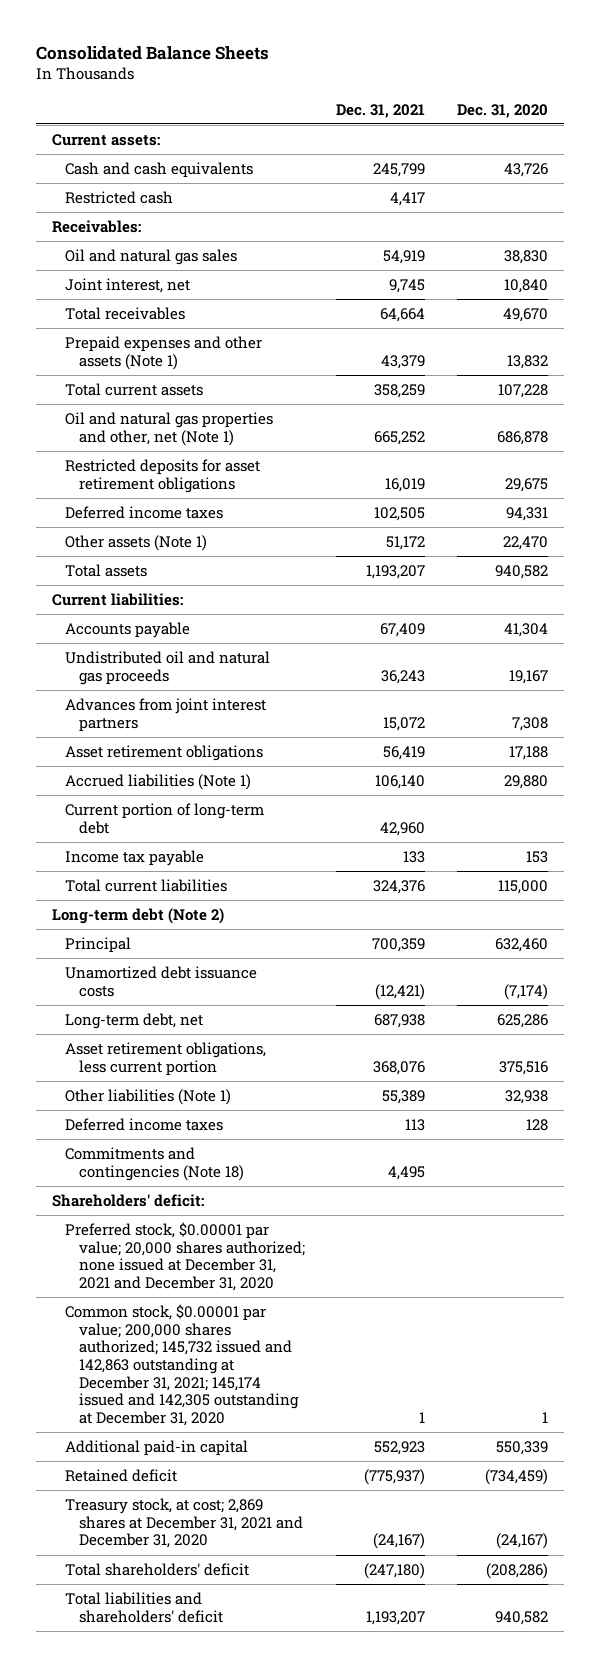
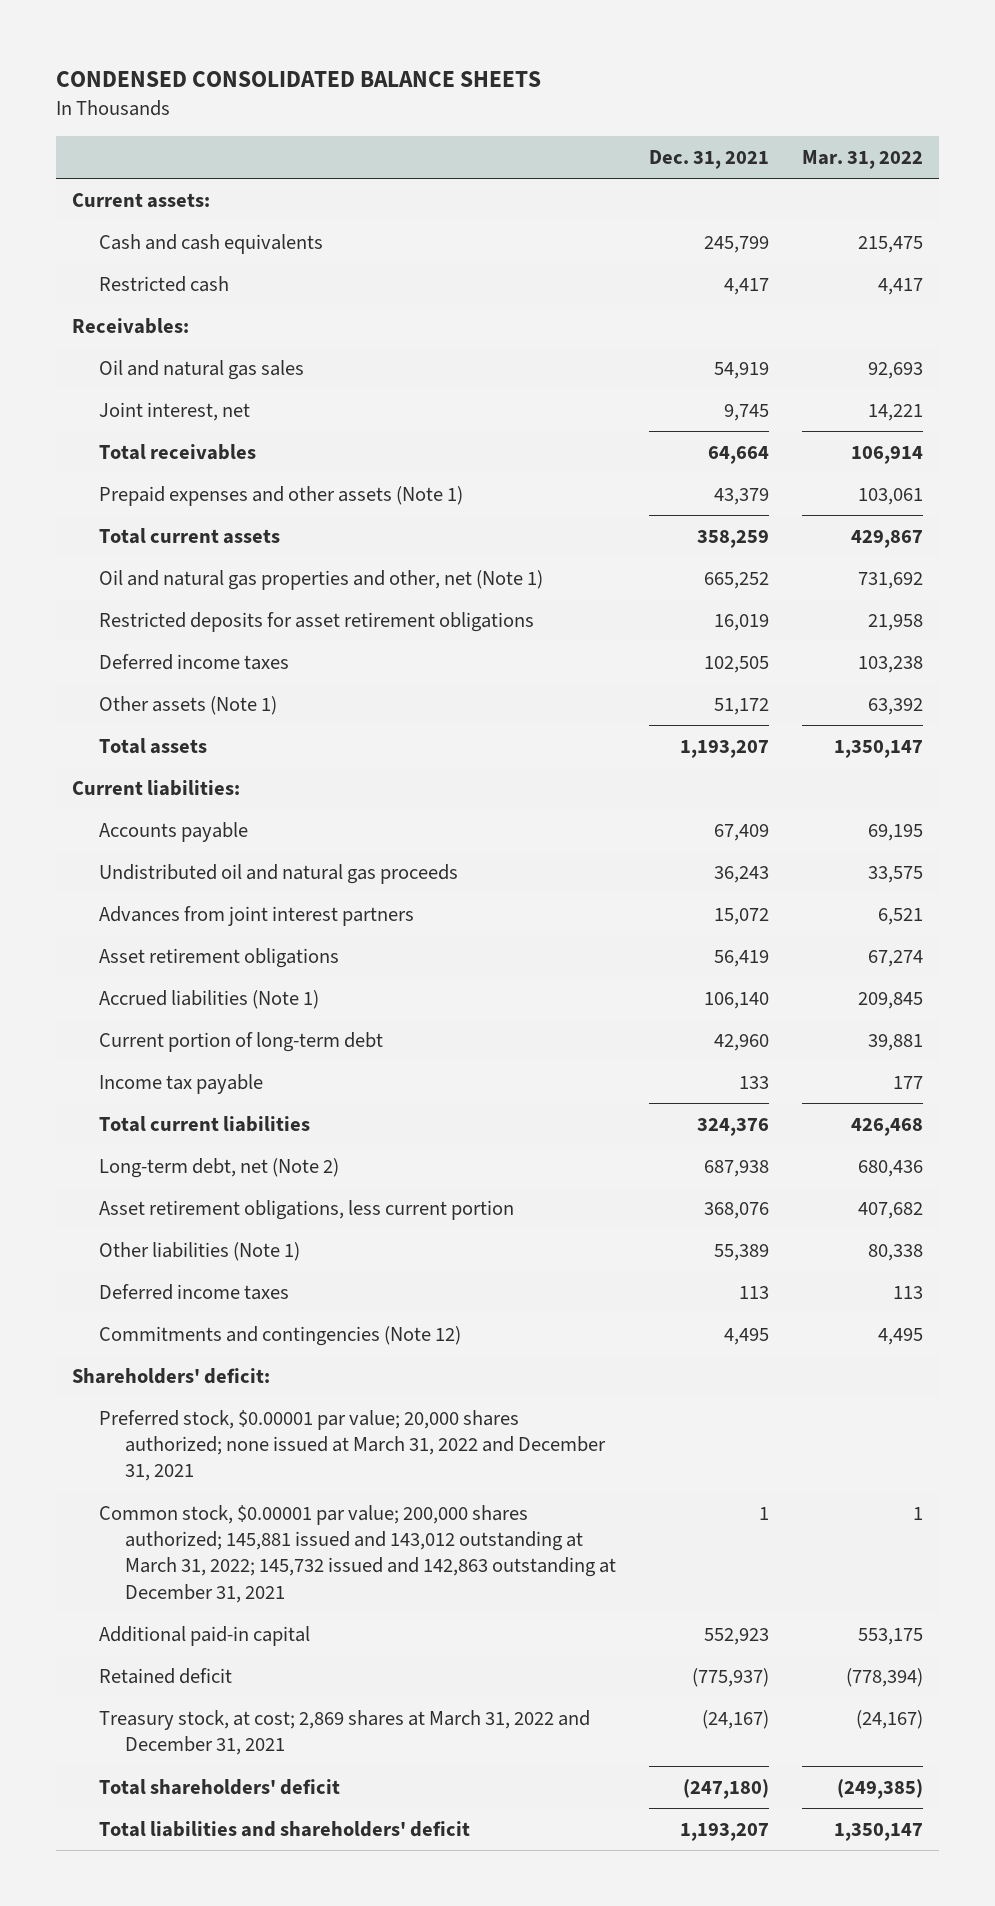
[35,46,269,61] Consolidated Balance Sheets -> [55,71,541,88] CONDENSED CONSOLIDATED BALANCE SHEETS
[457,103,549,118] Dec. 31, 2020 -> none
none -> [801,149,923,169] Mar. 31, 2022
[51,908,224,925] Long-term debt (Note 2) -> none
[65,937,132,954] Principal -> none
[65,966,258,997] Unamortized debt issuance costs -> none
[65,1013,204,1030] Long-term debt, net -> [98,1157,339,1178] Long-term debt, net (Note 2)
[65,1147,244,1181] Commitments and contingencies (Note 18) -> [98,1325,461,1346] Commitments and contingencies (Note 12)
[65,1222,305,1291] Preferred stock, $0.00001 par value; 20,000 shares authorized; none issued at December 31, 2021 and December 31, 2020 -> [98,1409,607,1482] Preferred stock, $0.00001 par value; 20,000 shares authorized; none issued at March 31, 2022 and December 31, 2021
[65,1304,299,1426] Common stock, $0.00001 par value; 200,000 shares authorized; 145,732 issued and 142,863 outstanding at December 31, 2021; 145,174 issued and 142,305 outstanding at December 31, 2020 -> [98,1504,617,1603] Common stock, $0.00001 par value; 200,000 shares authorized; 145,881 issued and 143,012 outstanding at March 31, 2022; 145,732 issued and 142,863 outstanding at December 31, 2021
[65,1498,303,1549] Treasury stock, at cost; 2,869 shares at December 31, 2021 and December 31, 2020 -> [98,1709,590,1756] Treasury stock, at cost; 2,869 shares at March 31, 2022 and December 31, 2021

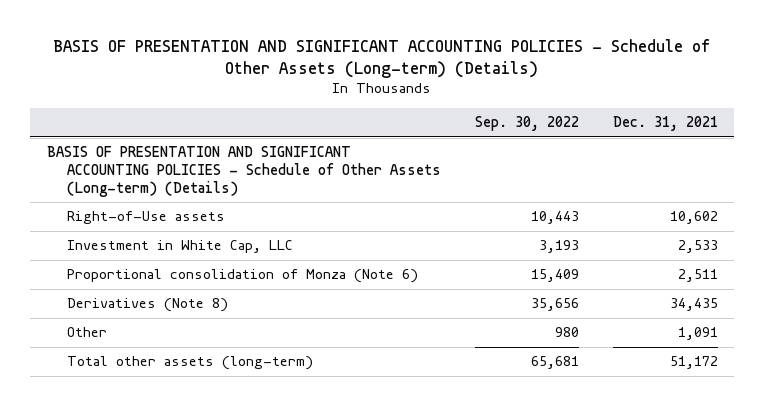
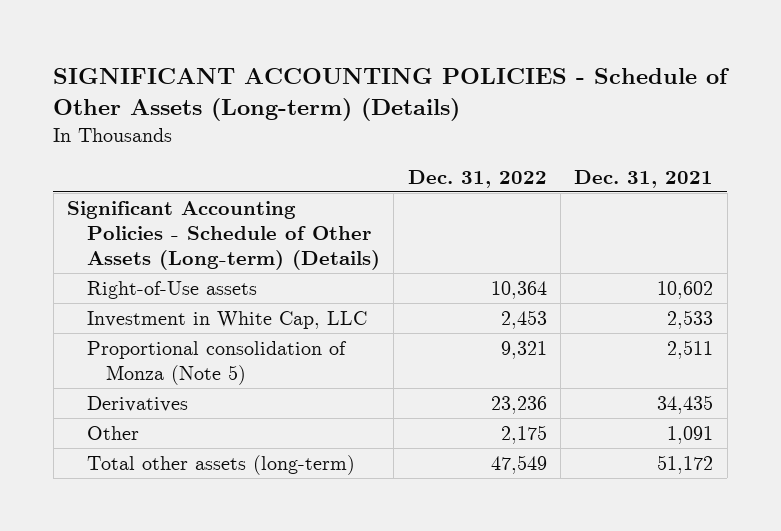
[53,38,712,79] BASIS OF PRESENTATION AND SIGNIFICANT ACCOUNTING POLICIES - Schedule of Other Assets (Long-term) (Details) -> [53,68,731,121] SIGNIFICANT ACCOUNTING POLICIES - Schedule of Other Assets (Long-term) (Details)
[474,116,579,132] Sep. 30, 2022 -> none
none -> [407,169,547,188] Dec. 31, 2022
[46,146,442,197] BASIS OF PRESENTATION AND SIGNIFICANT ACCOUNTING POLICIES - Schedule of Other Assets (Long-term) (Details) -> [67,200,380,270] Significant Accounting Policies - Schedule of Other Assets (Long-term) (Details)
[67,269,419,284] Proportional consolidation of Monza (Note 6) -> [86,340,347,385] Proportional consolidation of Monza (Note 5)
[67,298,229,313] Derivatives (Note 8) -> [86,395,188,412] Derivatives

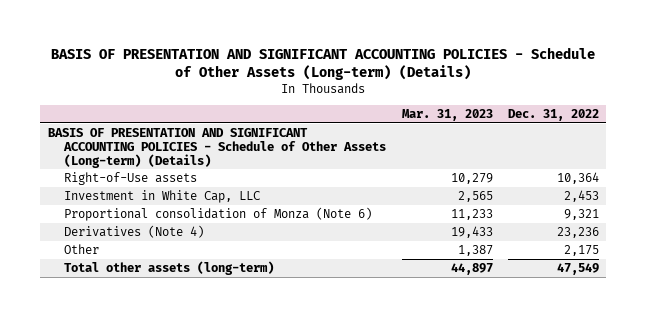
[53,68,731,121] SIGNIFICANT ACCOUNTING POLICIES - Schedule of Other Assets (Long-term) (Details) -> [51,46,596,81] BASIS OF PRESENTATION AND SIGNIFICANT ACCOUNTING POLICIES - Schedule of Other Assets (Long-term) (Details)
[574,169,714,188] Dec. 31, 2021 -> none
none -> [401,108,493,121] Mar. 31, 2023
[67,200,380,270] Significant Accounting Policies - Schedule of Other Assets (Long-term) (Details) -> [48,127,387,168] BASIS OF PRESENTATION AND SIGNIFICANT ACCOUNTING POLICIES - Schedule of Other Assets (Long-term) (Details)
[86,340,347,385] Proportional consolidation of Monza (Note 5) -> [64,206,373,221] Proportional consolidation of Monza (Note 6)
[86,395,188,412] Derivatives -> [64,224,205,238] Derivatives (Note 4)

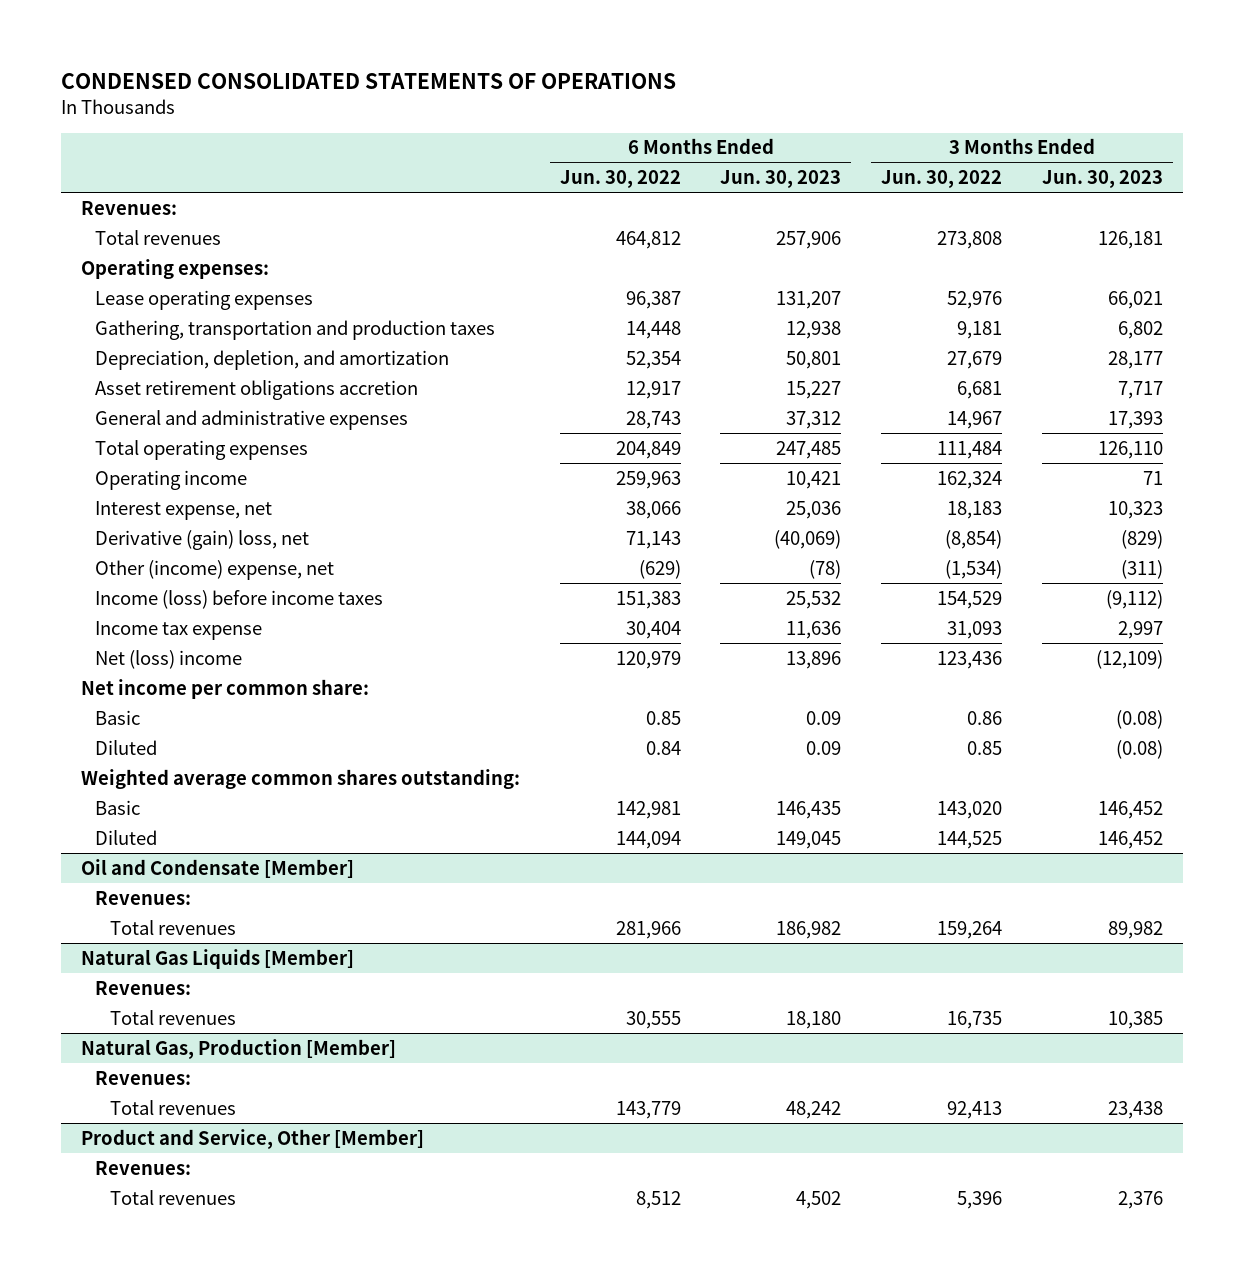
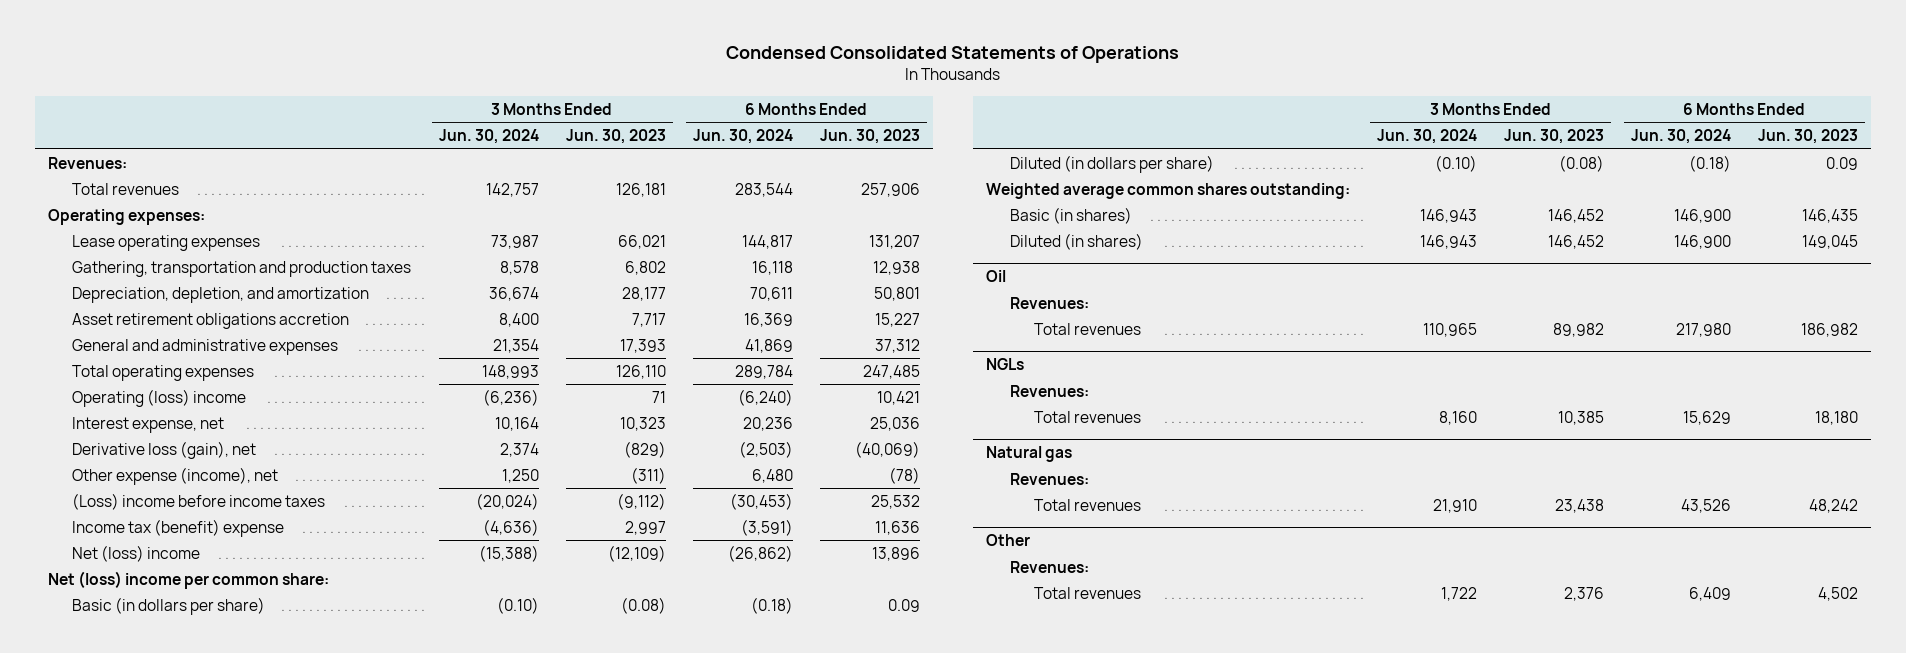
[60,73,676,90] CONDENSED CONSOLIDATED STATEMENTS OF OPERATIONS -> [725,45,1179,63] Condensed Consolidated Statements of Operations
[559,169,681,188] Jun. 30, 2022 -> none
[881,169,1003,188] Jun. 30, 2022 -> none
none -> [438,129,539,145] Jun. 30, 2024
none -> [692,129,793,145] Jun. 30, 2024
[95,469,248,490] Operating income -> [71,388,246,407] Operating (loss) income
[95,529,310,550] Derivative (gain) loss, net -> [71,440,256,459] Derivative loss (gain), net
[95,559,335,580] Other (income) expense, net -> [71,466,278,485] Other expense (income), net
[95,589,384,609] Income (loss) before income taxes -> [71,492,325,510] (Loss) income before income taxes
[95,620,263,640] Income tax expense -> [71,518,284,537] Income tax (benefit) expense
[80,678,369,699] Net income per common share: -> [47,570,329,589] Net (loss) income per common share:
[95,709,141,725] Basic -> [71,596,265,615] Basic (in dollars per share)
[95,739,158,755] Diluted -> [1009,154,1214,173] Diluted (in dollars per share)
[95,799,141,815] Basic -> [1009,206,1132,224] Basic (in shares)
[95,829,158,845] Diluted -> [1009,232,1143,250] Diluted (in shares)
[80,858,354,878] Oil and Condensate [Member] -> [986,270,1007,283] Oil
[80,948,354,969] Natural Gas Liquids [Member] -> [986,358,1025,371] NGLs
[80,1038,396,1059] Natural Gas, Production [Member] -> [986,446,1073,463] Natural gas
[80,1128,424,1149] Product and Service, Other [Member] -> [986,534,1031,547] Other

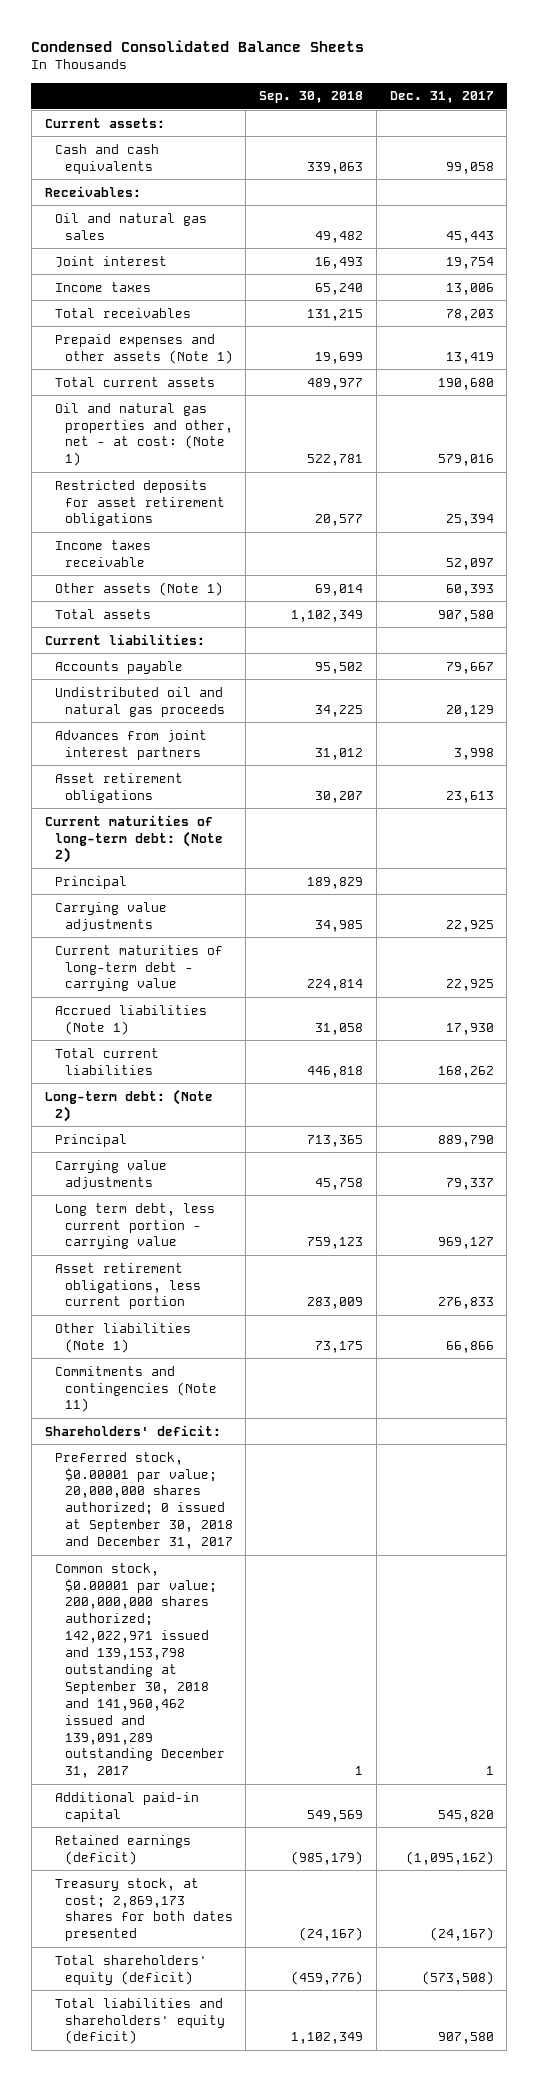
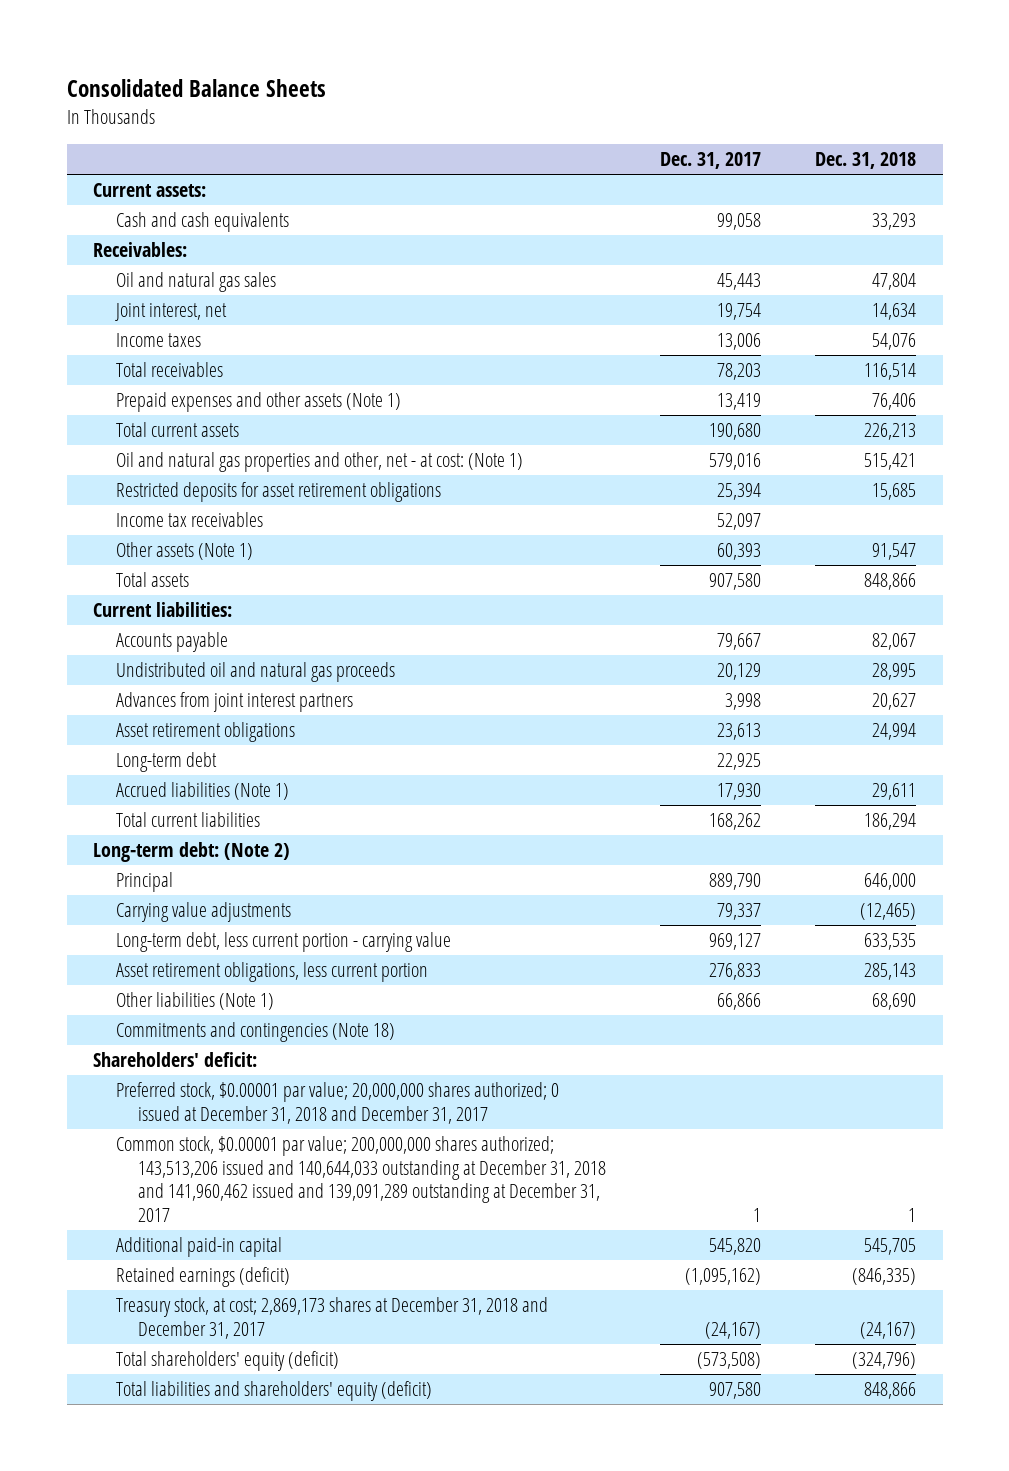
[31,39,365,52] Condensed Consolidated Balance Sheets -> [66,79,326,98] Consolidated Balance Sheets
[259,91,364,104] Sep. 30, 2018 -> none
none -> [814,151,916,169] Dec. 31, 2018
[54,255,167,267] Joint interest -> [114,303,227,322] Joint interest, net
[54,539,151,567] Income taxes receivable -> [115,512,263,528] Income tax receivables
[44,814,223,864] Current maturities of long-term debt: (Note 2) -> none
[54,875,127,889] Principal -> none
[54,901,167,931] Carrying value adjustments -> none
[54,944,223,992] Current maturities of long-term debt - carrying value -> [115,752,217,773] Long-term debt
[54,1202,215,1250] Long term debt, less current portion - carrying value -> [115,932,451,953] Long-term debt, less current portion - carrying value
[54,1365,217,1413] Commitments and contingencies (Note 11) -> [115,1022,395,1043] Commitments and contingencies (Note 18)
[54,1451,233,1550] Preferred stock, $0.00001 par value; 20,000,000 shares authorized; 0 issued at September 30, 2018 and December 31, 2017 -> [115,1082,559,1124] Preferred stock, $0.00001 par value; 20,000,000 shares authorized; 0 issued at December 31, 2018 and December 31, 2017
[54,1562,225,1779] Common stock, $0.00001 par value; 200,000,000 shares authorized; 142,022,971 issued and 139,153,798 outstanding at September 30, 2018 and 141,960,462 issued and 139,091,289 outstanding December 31, 2017 -> [115,1136,607,1222] Common stock, $0.00001 par value; 200,000,000 shares authorized; 143,513,206 issued and 140,644,033 outstanding at December 31, 2018 and 141,960,462 issued and 139,091,289 outstanding at December 31, 2017
[54,1877,233,1942] Treasury stock, at cost; 2,869,173 shares for both dates presented -> [115,1297,548,1339] Treasury stock, at cost; 2,869,173 shares at December 31, 2018 and December 31, 2017

